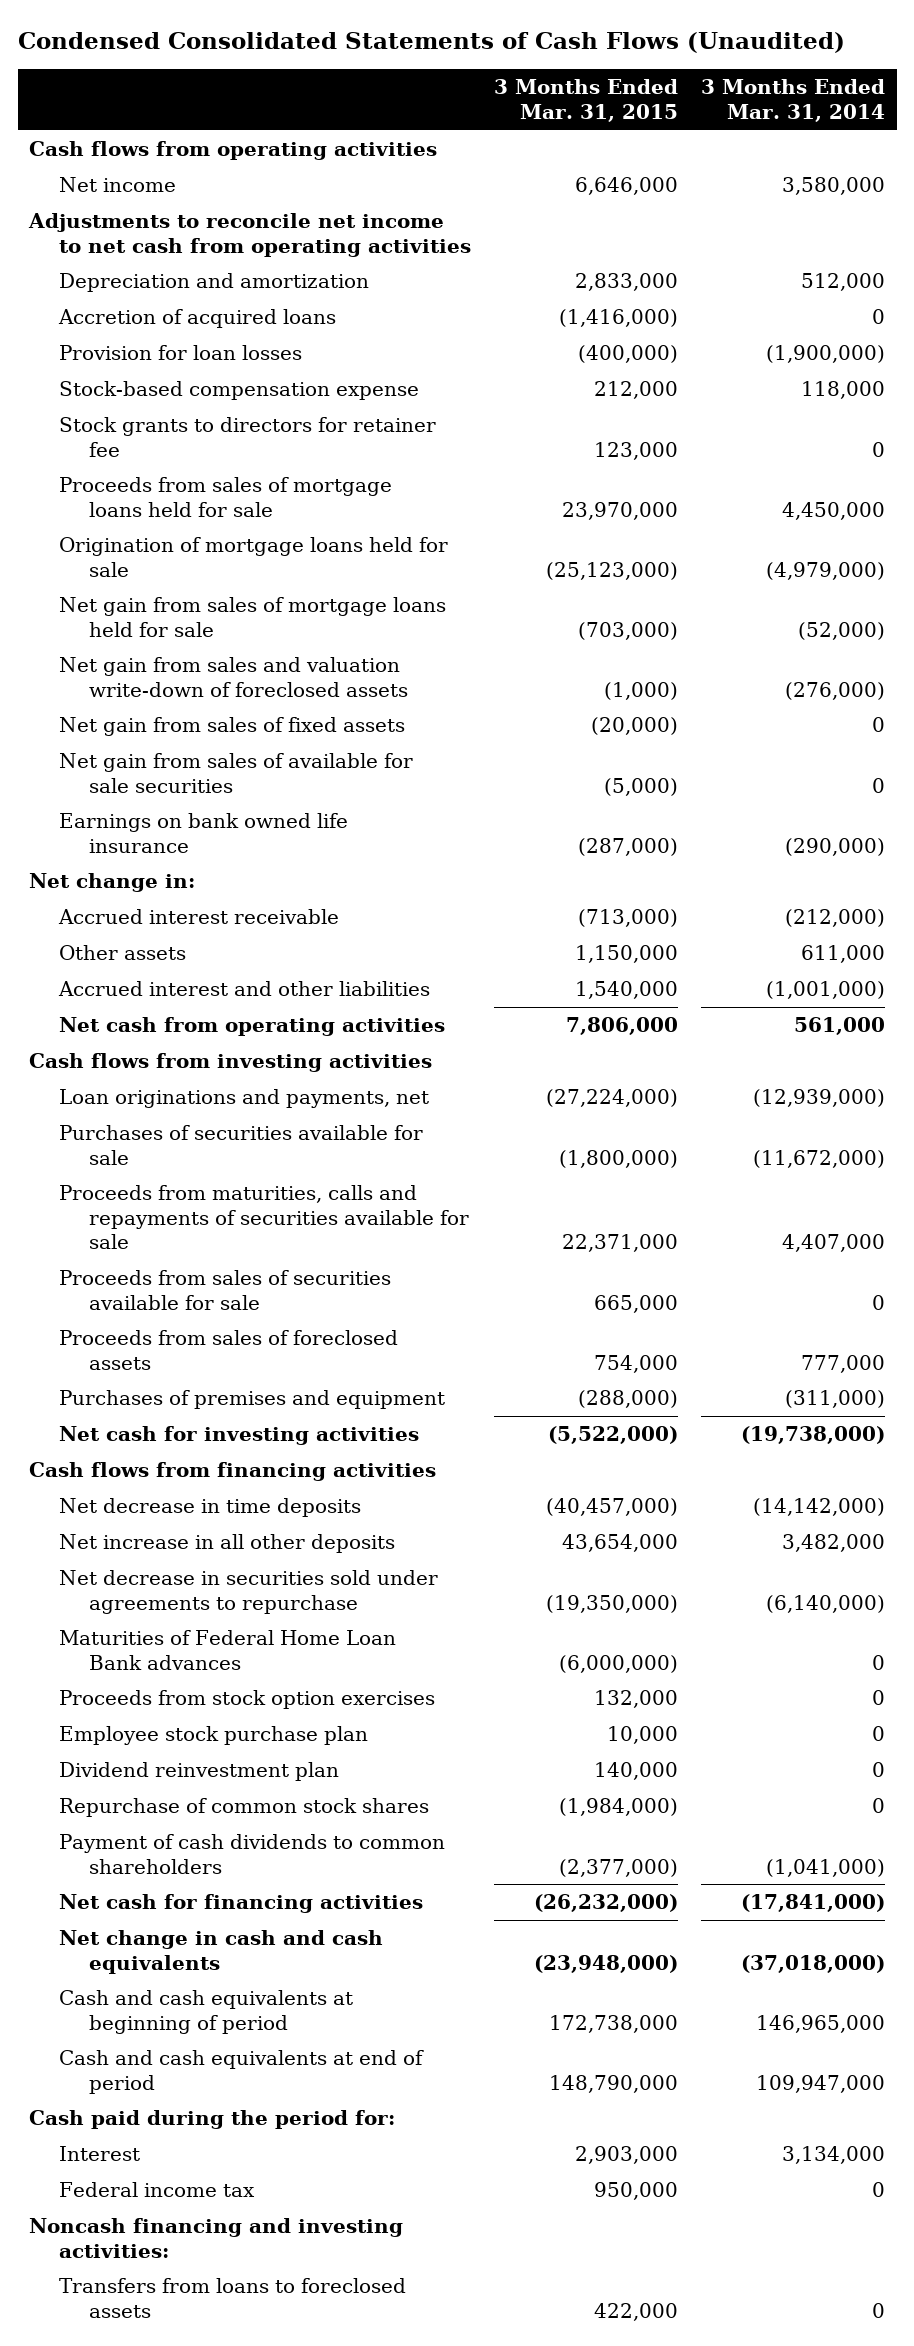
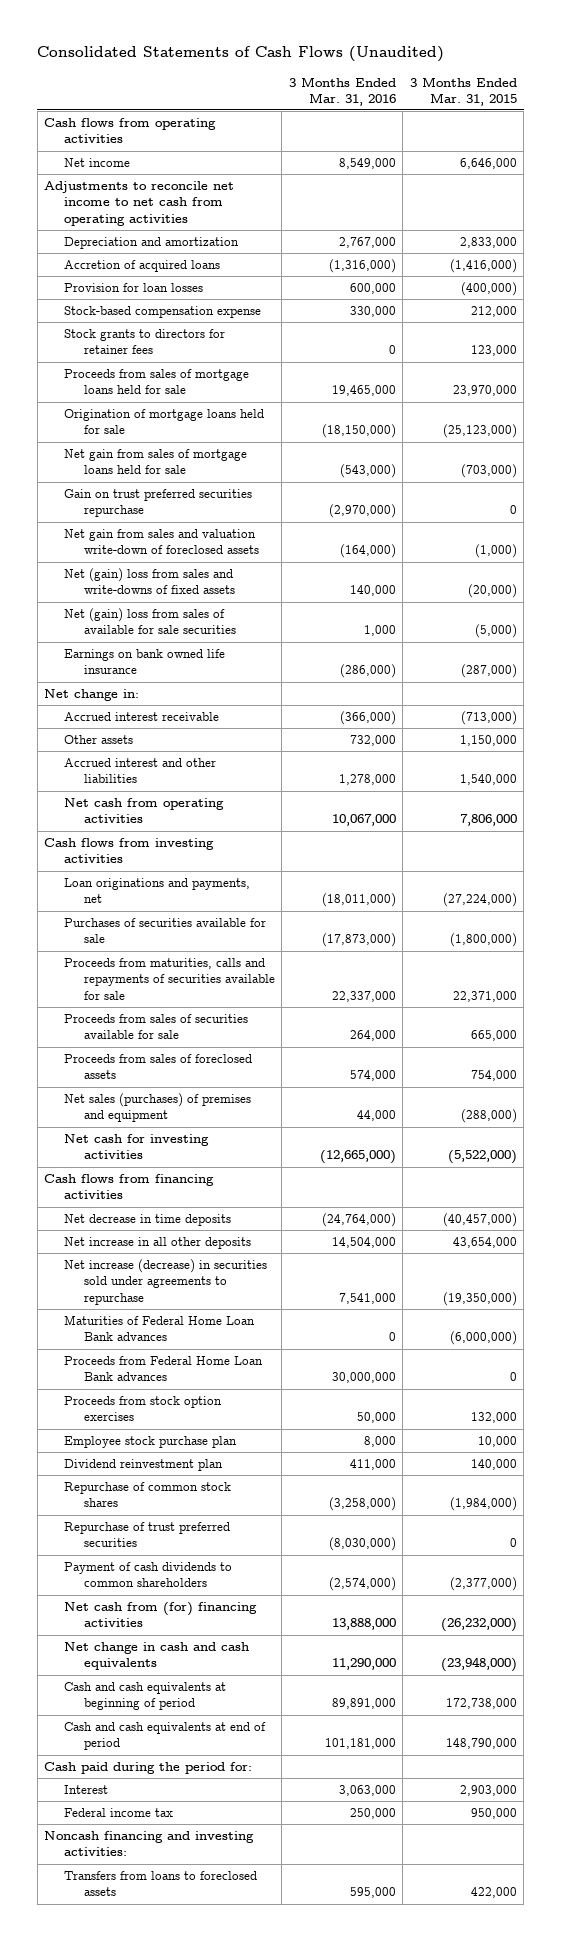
[17,32,845,54] Condensed Consolidated Statements of Cash Flows (Unaudited) -> [37,46,445,63] Consolidated Statements of Cash Flows (Unaudited)
[701,79,886,122] 3 Months Ended Mar. 31, 2014 -> none
none -> [288,76,396,106] 3 Months Ended Mar. 31, 2016
[59,417,437,457] Stock grants to directors for retainer fee -> [64,329,226,355] Stock grants to directors for retainer fees
none -> [64,489,253,518] Gain on trust preferred securities repurchase
[59,717,406,737] Net gain from sales of fixed assets -> [64,568,235,595] Net (gain) loss from sales and write-downs of fixed assets
[59,753,414,793] Net gain from sales of available for sale securities -> [64,608,236,635] Net (gain) loss from sales of available for sale securities
[59,1390,446,1410] Purchases of premises and equipment -> [64,1093,252,1123] Net sales (purchases) of premises and equipment
[59,1570,439,1614] Net decrease in securities sold under agreements to repurchase -> [64,1259,268,1305] Net increase (decrease) in securities sold under agreements to repurchase
none -> [64,1356,264,1382] Proceeds from Federal Home Loan Bank advances
none -> [64,1522,231,1548] Repurchase of trust preferred securities
[59,1894,424,1914] Net cash for financing activities -> [64,1602,258,1628] Net cash from (for) financing activities

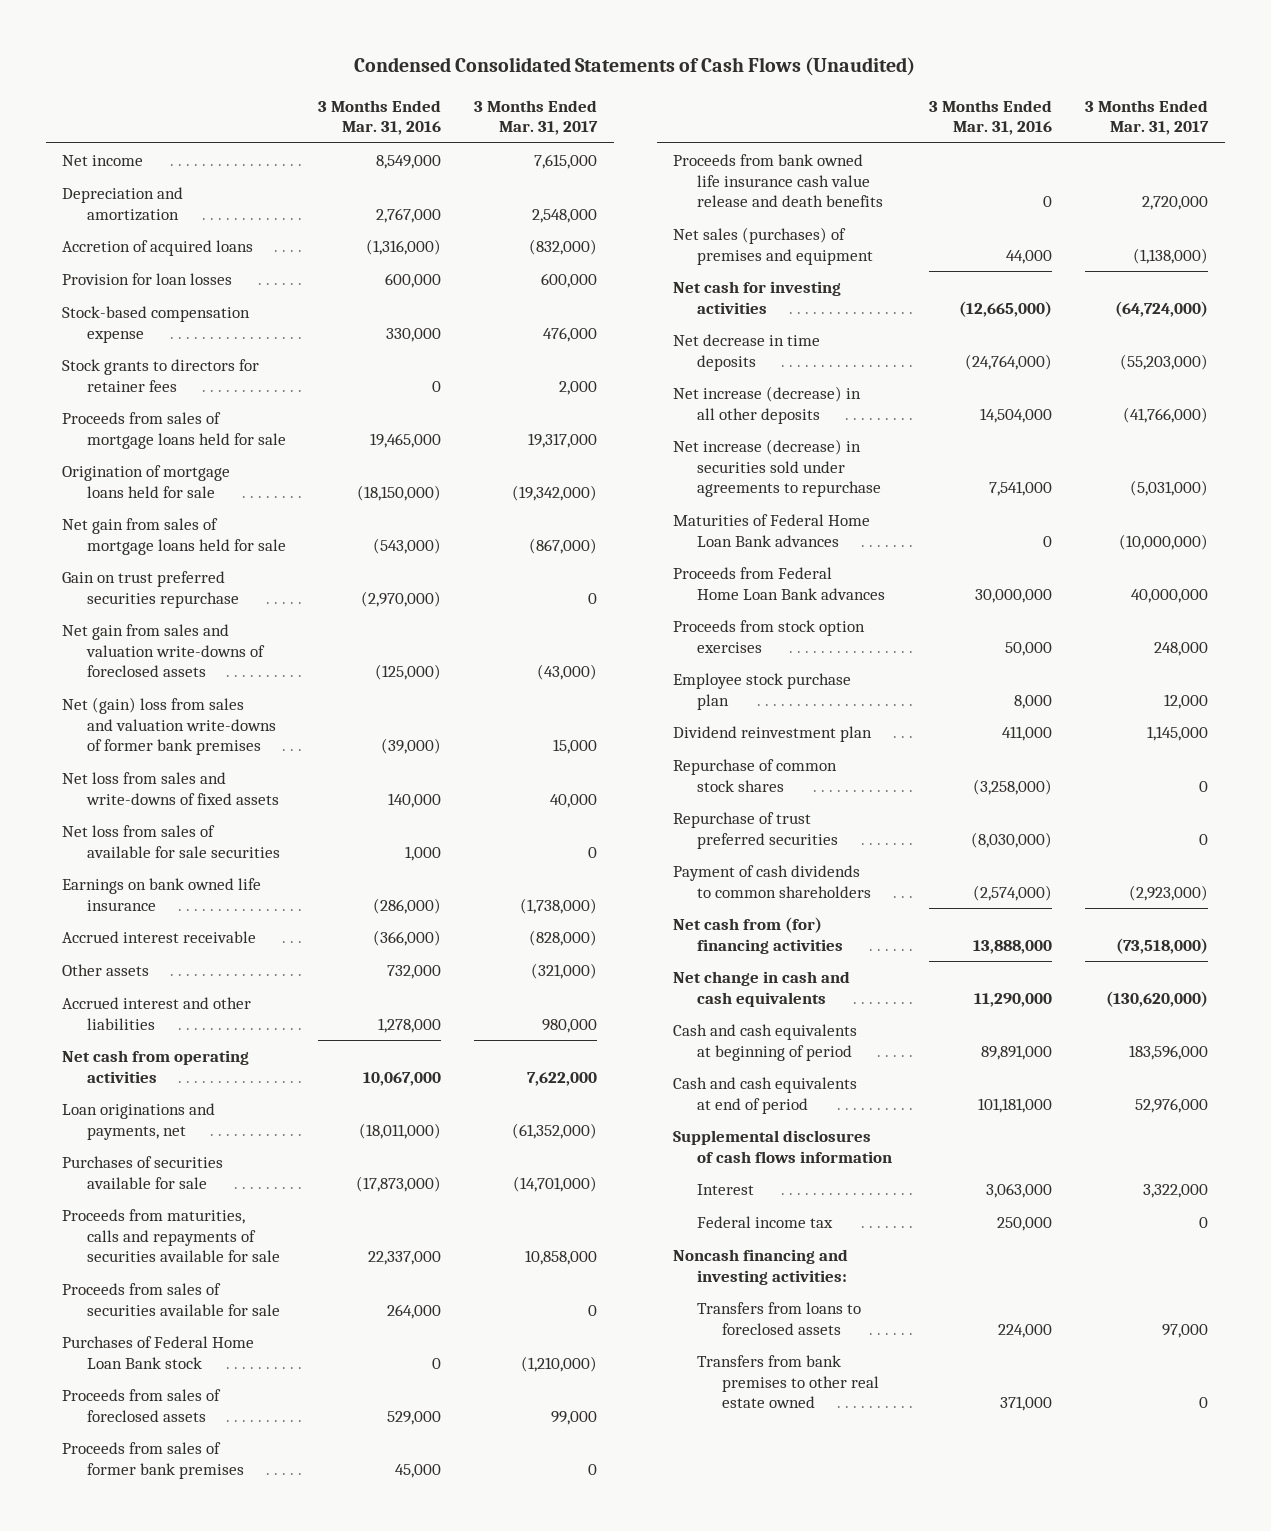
[37,46,445,63] Consolidated Statements of Cash Flows (Unaudited) -> [354,57,916,77] Condensed Consolidated Statements of Cash Flows (Unaudited)
[409,76,517,106] 3 Months Ended Mar. 31, 2015 -> none
none -> [474,99,599,136] 3 Months Ended Mar. 31, 2017
[44,118,217,144] Cash flows from operating activities -> none
[44,181,235,226] Adjustments to reconcile net income to net cash from operating activities -> none
[64,529,259,555] Net gain from sales and valuation write-down of foreclosed assets -> [62,624,265,678] Net gain from sales and valuation write-downs of foreclosed assets
[339,544,396,559] (164,000) -> [375,664,442,681] (125,000)
none -> [62,697,276,756] Net (gain) loss from sales and valuation write-downs of former bank premises
[64,568,235,595] Net (gain) loss from sales and write-downs of fixed assets -> [62,772,279,805] Net loss from sales and write-downs of fixed assets
[64,608,236,635] Net (gain) loss from sales of available for sale securities -> [62,825,280,858] Net loss from sales of available for sale securities
[44,689,140,702] Net change in: -> none
[44,838,215,864] Cash flows from investing activities -> none
none -> [62,1336,255,1369] Purchases of Federal Home Loan Bank stock
[349,1070,396,1082] 574,000 -> [387,1410,442,1425] 529,000
none -> [62,1442,244,1479] Proceeds from sales of former bank premises
none -> [673,154,884,208] Proceeds from bank owned life insurance cash value release and death benefits
[44,1174,215,1200] Cash flows from financing activities -> none
[64,1237,252,1250] Net increase in all other deposits -> [673,386,862,424] Net increase (decrease) in all other deposits
[44,1762,253,1775] Cash paid during the period for: -> none
none -> [673,1130,893,1163] Supplemental disclosures of cash flows information
[349,1887,396,1899] 595,000 -> [998,1323,1053,1338] 224,000
none -> [697,1355,879,1409] Transfers from bank premises to other real estate owned

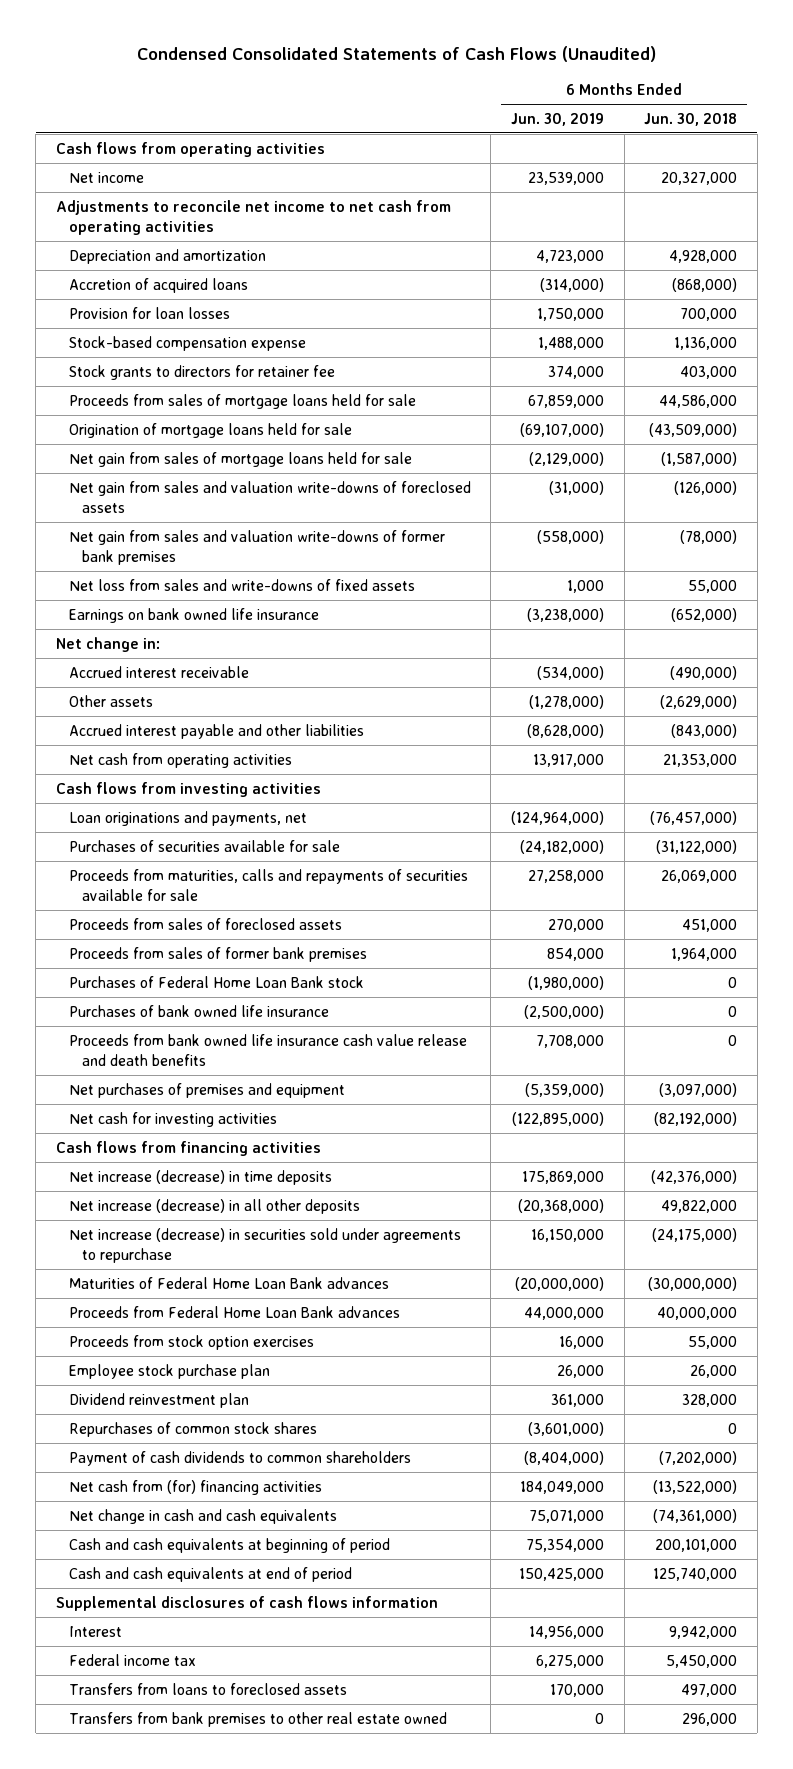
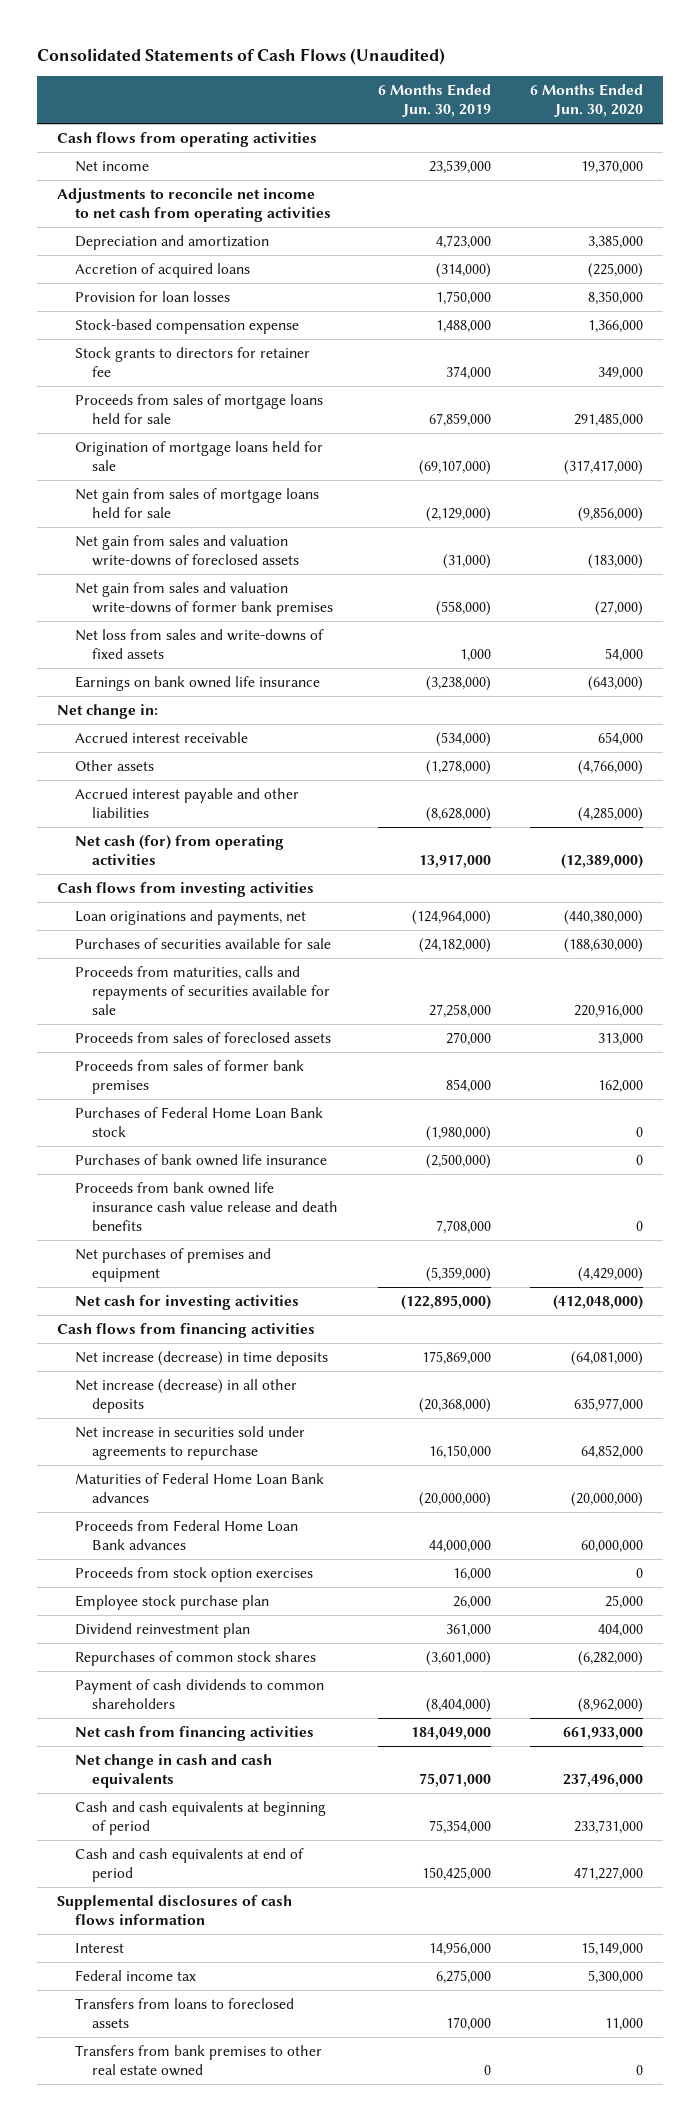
[136,46,656,63] Condensed Consolidated Statements of Cash Flows (Unaudited) -> [37,47,446,65] Consolidated Statements of Cash Flows (Unaudited)
[644,112,738,126] Jun. 30, 2018 -> none
none -> [530,84,644,118] 6 Months Ended Jun. 30, 2020
[68,752,292,768] Net cash from operating activities -> [74,834,284,866] Net cash (for) from operating activities
[68,1227,461,1263] Net increase (decrease) in securities sold under agreements to repurchase -> [74,1425,305,1461] Net increase in securities sold under agreements to repurchase
[68,1479,322,1495] Net cash from (for) financing activities -> [74,1725,314,1741] Net cash from financing activities

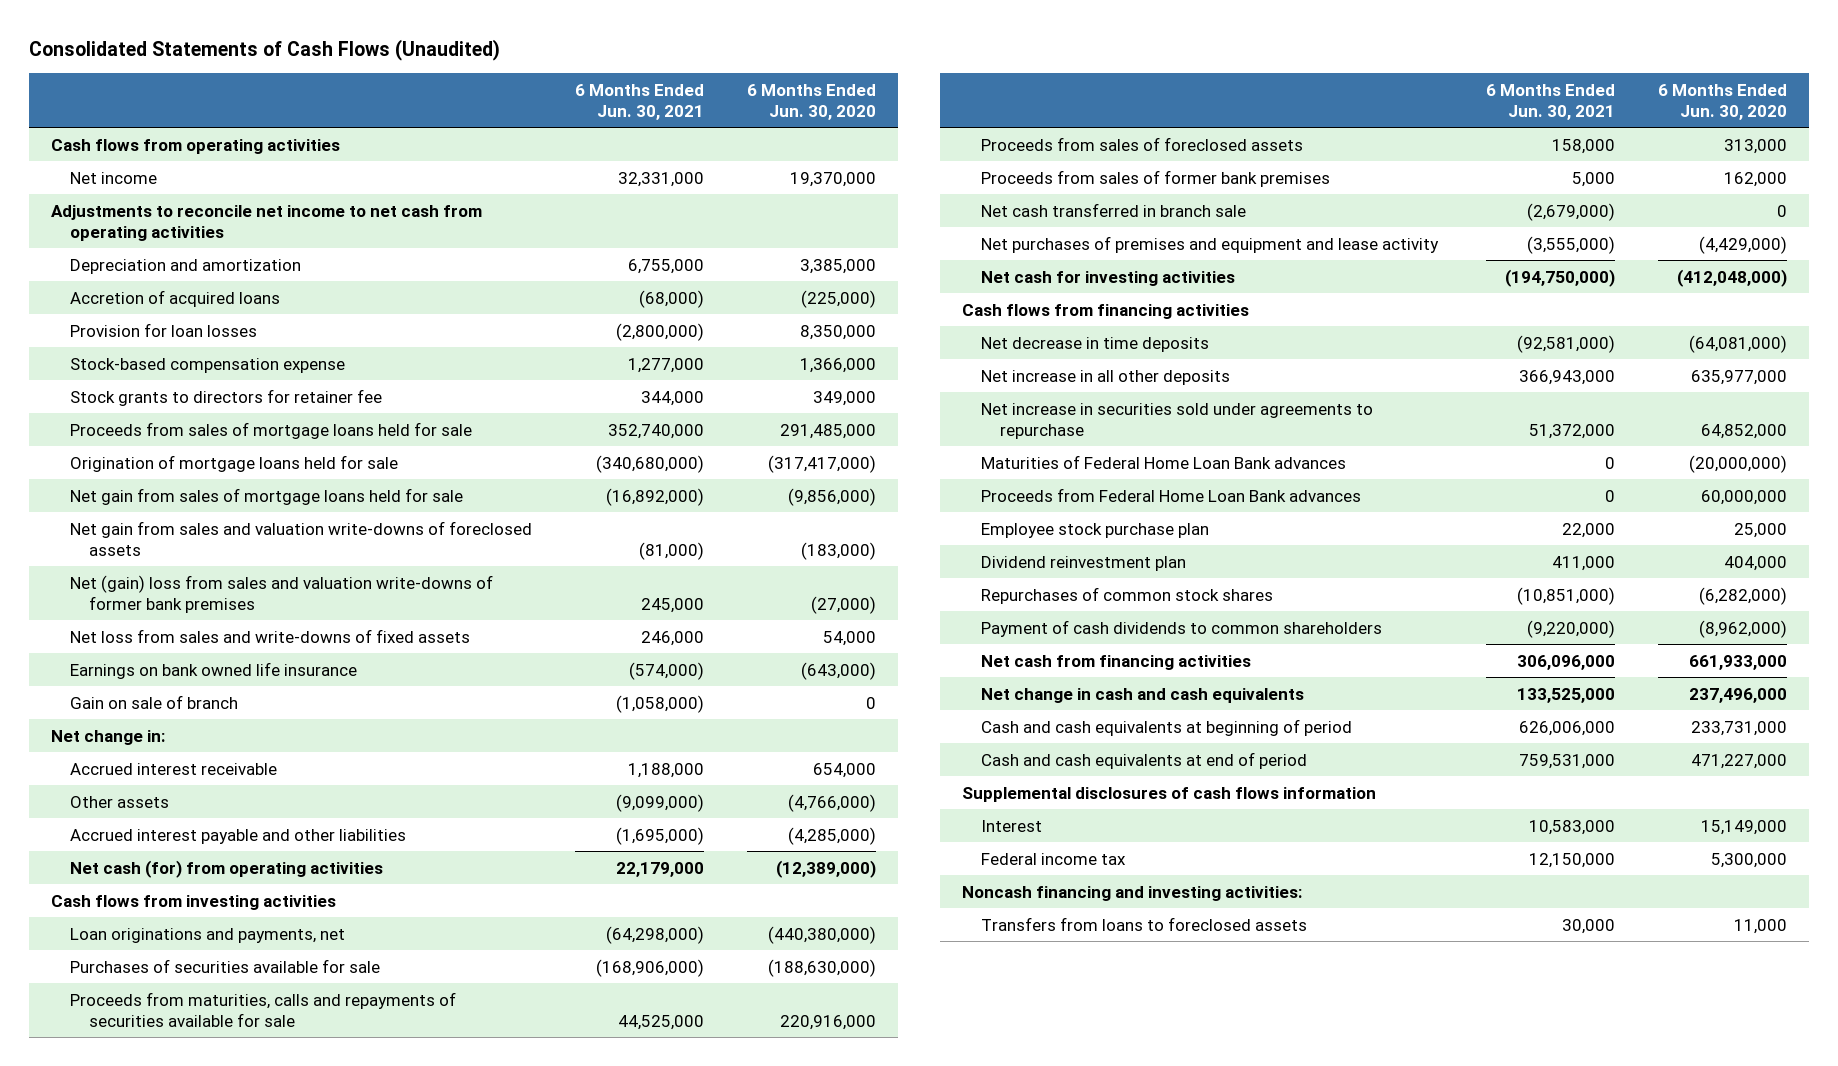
[377,84,491,118] 6 Months Ended Jun. 30, 2019 -> none
none -> [575,83,705,120] 6 Months Ended Jun. 30, 2021
[74,581,334,617] Net gain from sales and valuation write-downs of former bank premises -> [70,574,494,613] Net (gain) loss from sales and valuation write-downs of former bank premises
none -> [70,694,239,709] Gain on sale of branch
[74,1106,323,1138] Purchases of Federal Home Loan Bank stock -> none
[74,1153,327,1166] Purchases of bank owned life insurance -> none
[74,1181,339,1232] Proceeds from bank owned life insurance cash value release and death benefits -> none
none -> [981,202,1247,217] Net cash transferred in branch sale
[74,1247,271,1283] Net purchases of premises and equipment -> [981,235,1440,253] Net purchases of premises and equipment and lease activity
[74,1350,328,1366] Net increase (decrease) in time deposits -> [981,336,1210,352] Net decrease in time deposits
[74,1378,297,1414] Net increase (decrease) in all other deposits -> [981,369,1231,385] Net increase in all other deposits
[74,1566,313,1582] Proceeds from stock option exercises -> none
none -> [961,885,1302,901] Noncash financing and investing activities:
[74,2044,322,2077] Transfers from bank premises to other real estate owned -> none

